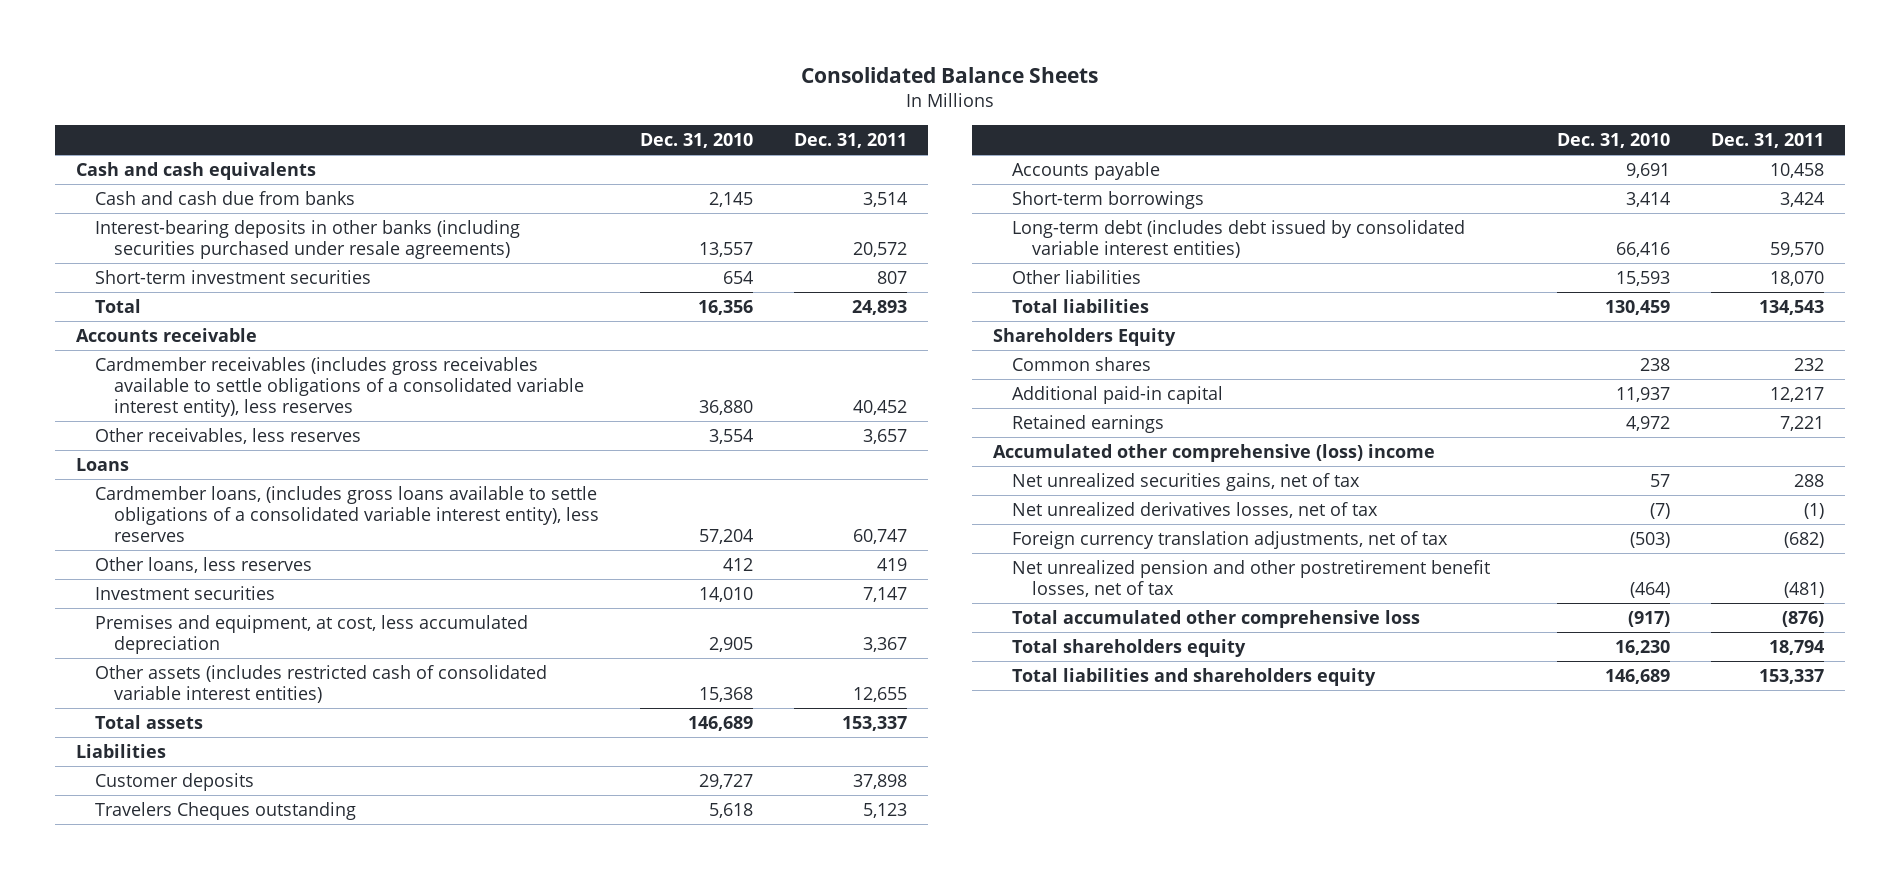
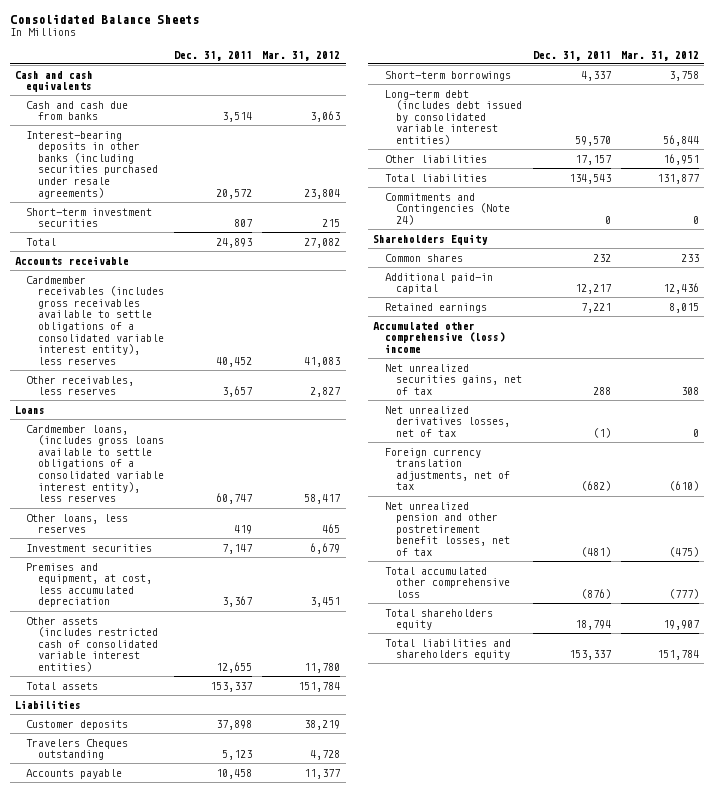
[640,133,754,149] Dec. 31, 2010 -> none
none -> [262,50,341,61] Mar. 31, 2012
[1780,191,1825,207] 3,424 -> [580,70,611,81] 4,337
[1770,270,1825,286] 18,070 -> [574,154,611,165] 17,157
none -> [384,192,511,225] Commitments and Contingencies (Note 24)

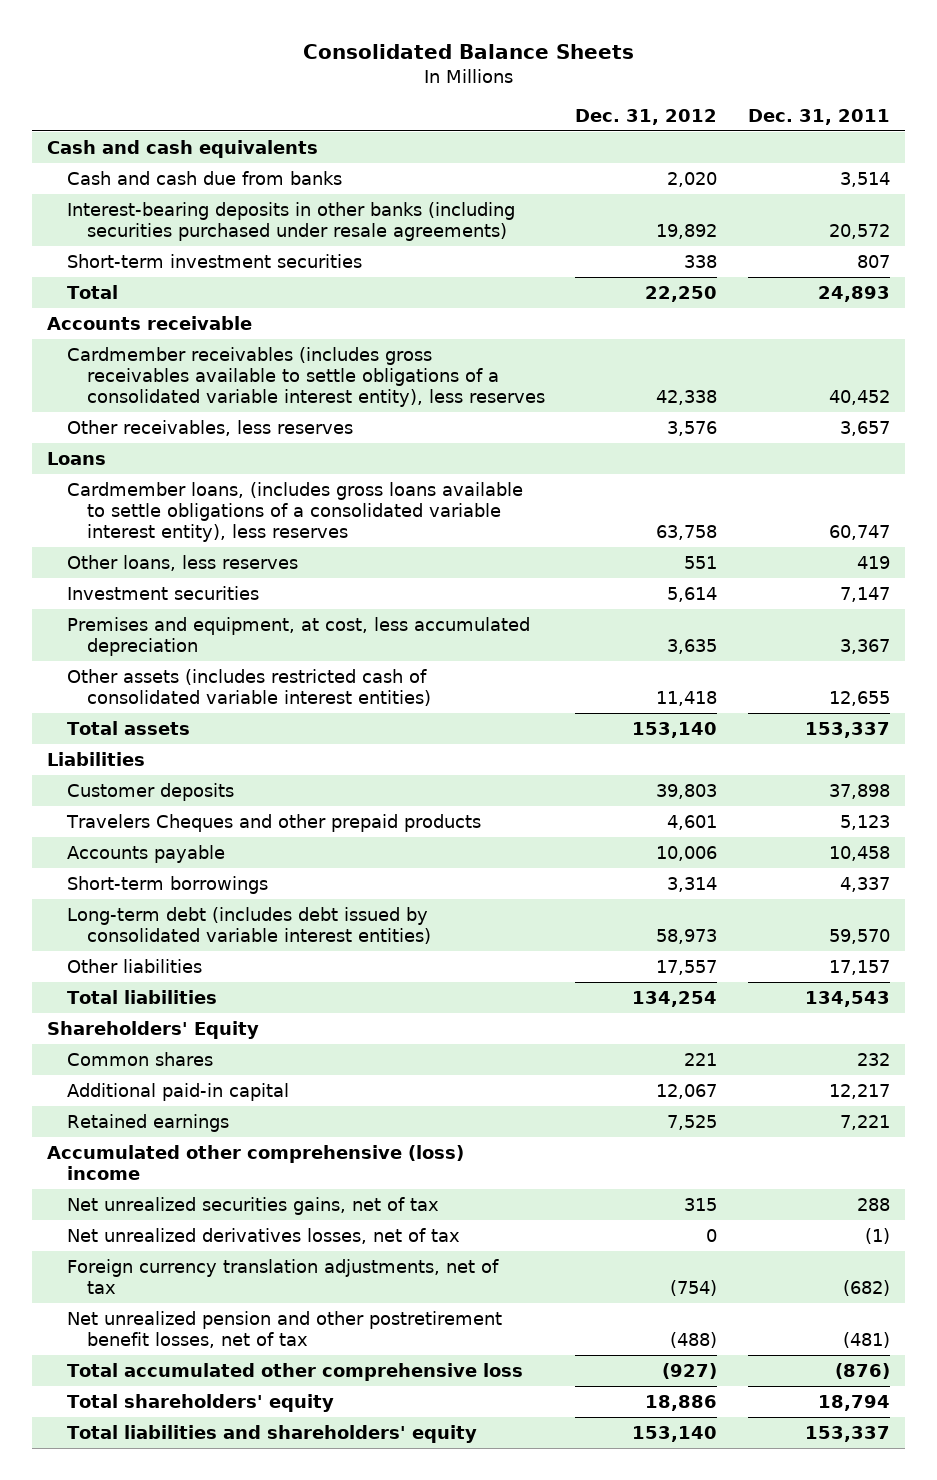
[262,50,341,61] Mar. 31, 2012 -> none
none -> [575,108,718,125] Dec. 31, 2012
[26,738,129,761] Travelers Cheques outstanding -> [66,813,482,832] Travelers Cheques and other prepaid products
[384,192,511,225] Commitments and Contingencies (Note 24) -> none
[373,233,489,245] Shareholders Equity -> [47,1020,260,1039] Shareholders' Equity
[384,608,493,631] Total shareholders equity -> [67,1393,335,1412] Total shareholders' equity
[384,638,511,661] Total liabilities and shareholders equity -> [67,1424,478,1443] Total liabilities and shareholders' equity

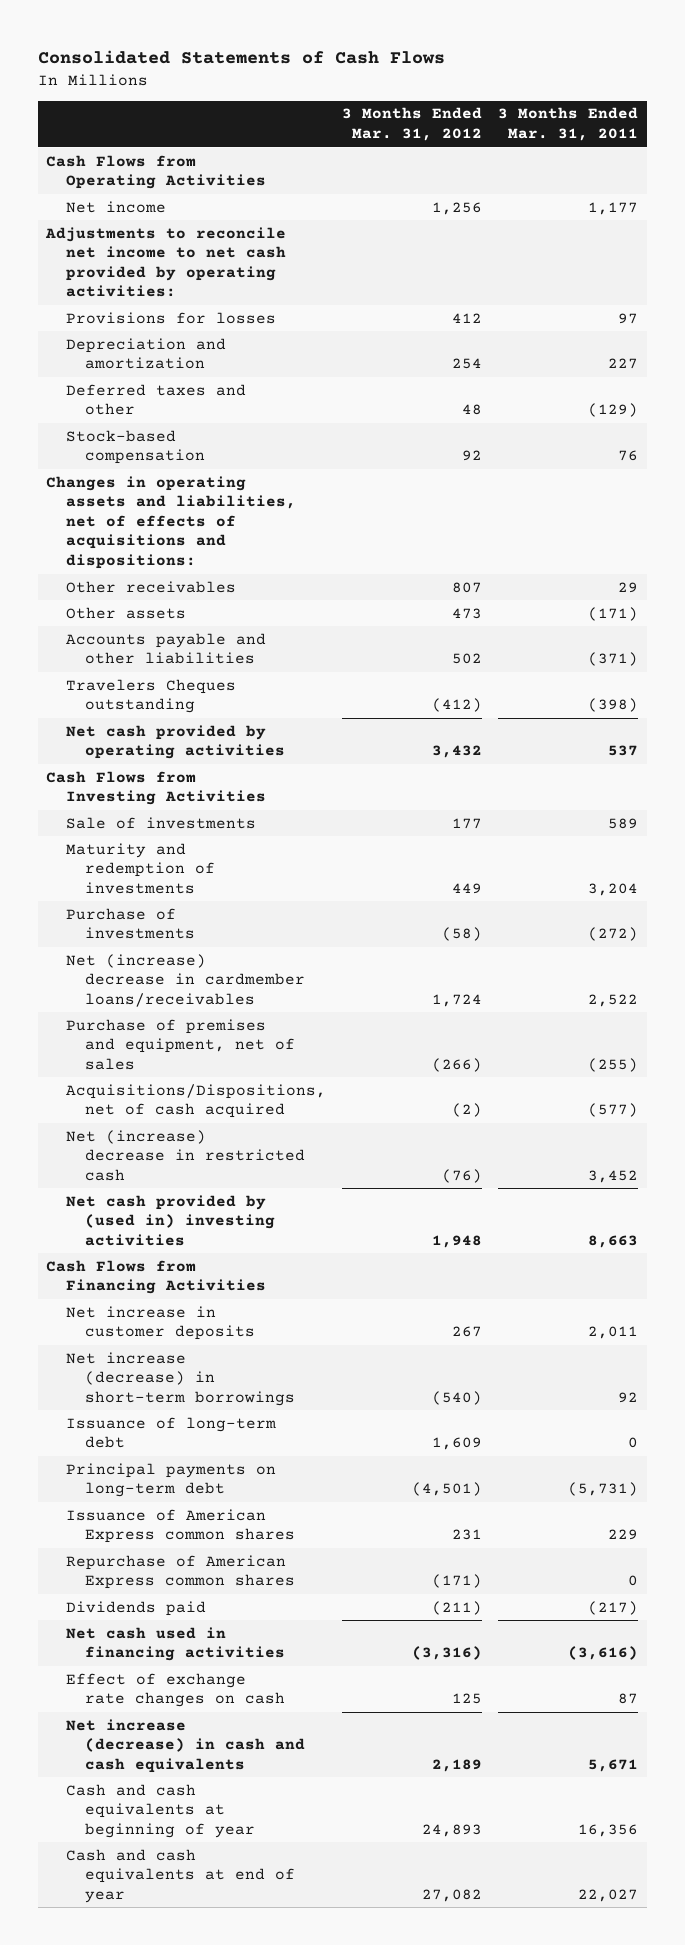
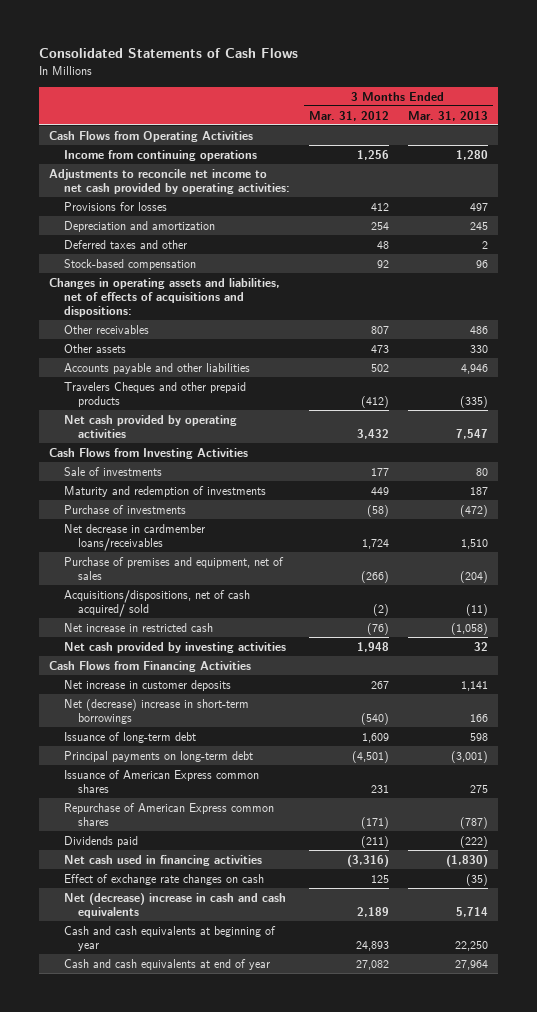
[498,107,639,142] 3 Months Ended Mar. 31, 2011 -> none
none -> [408,110,489,121] Mar. 31, 2013
[65,200,166,213] Net income -> [63,149,257,161] Income from continuing operations
[65,678,236,714] Travelers Cheques outstanding -> [63,381,246,407] Travelers Cheques and other prepaid products
[65,953,305,1007] Net (increase) decrease in cardmember loans/receivables -> [63,523,205,551] Net decrease in cardmember loans/receivables
[65,1083,326,1119] Acquisitions/Dispositions, net of cash acquired -> [63,589,250,617] Acquisitions/dispositions, net of cash acquired/ sold
[65,1129,305,1181] Net (increase) decrease in restricted cash -> [63,622,213,632] Net increase in restricted cash
[65,1194,275,1246] Net cash provided by (used in) investing activities -> [63,641,286,653] Net cash provided by investing activities
[65,1351,295,1406] Net increase (decrease) in short-term borrowings -> [63,698,249,724] Net (decrease) increase in short-term borrowings
[65,1718,305,1773] Net increase (decrease) in cash and cash equivalents -> [63,892,286,918] Net (decrease) increase in cash and cash equivalents

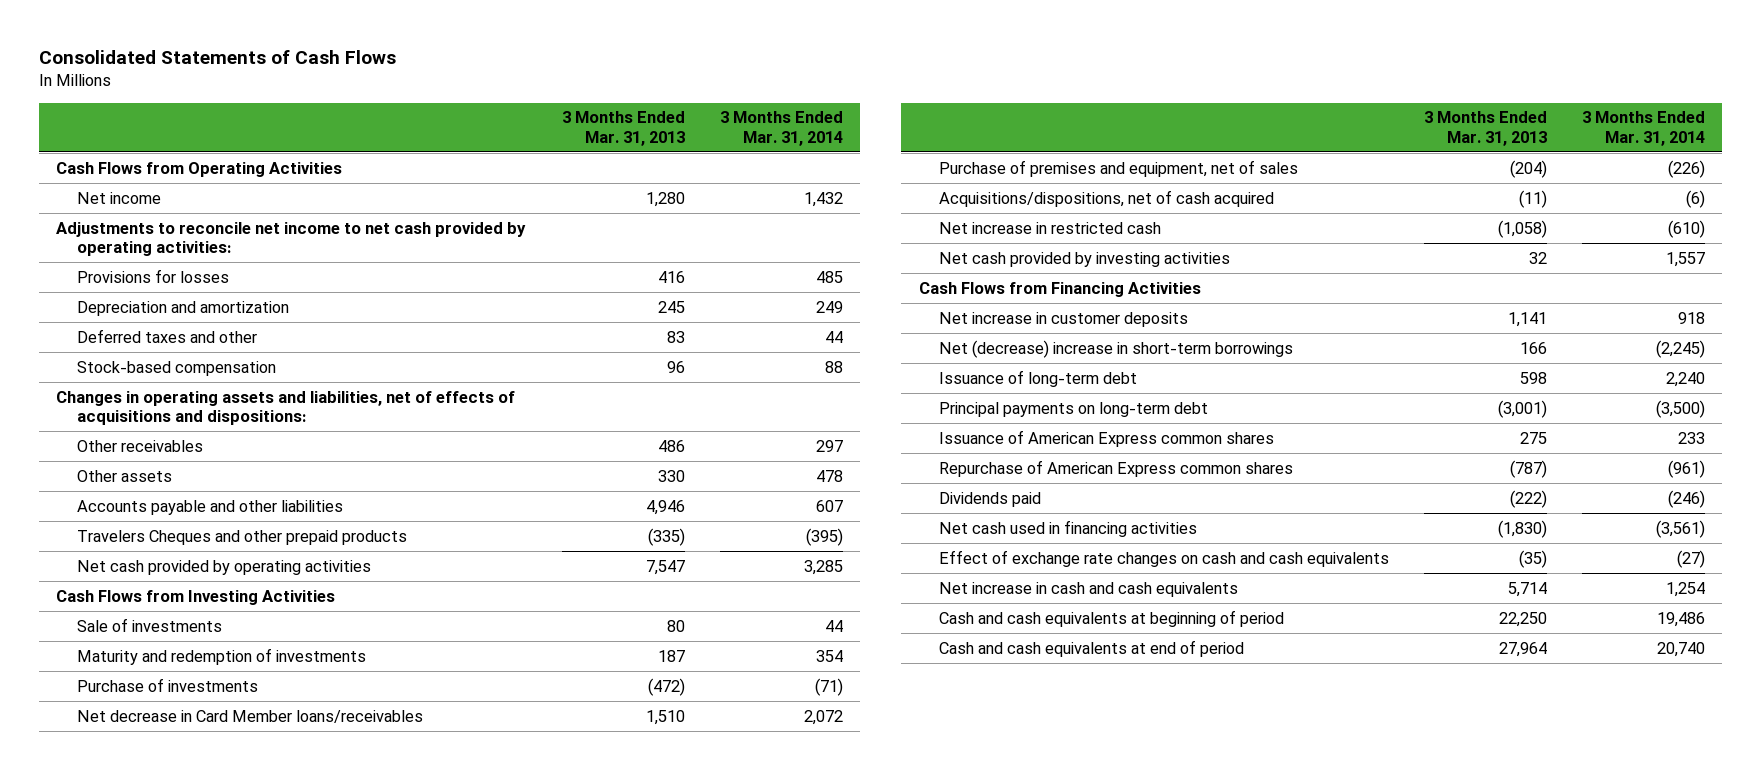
[308,110,389,121] Mar. 31, 2012 -> none
none -> [719,111,843,146] 3 Months Ended Mar. 31, 2014
[63,149,257,161] Income from continuing operations -> [77,191,162,204] Net income
[470,202,489,211] 497 -> [657,270,685,283] 416
[482,240,489,249] 2 -> [666,330,685,343] 83
[63,523,205,551] Net decrease in cardmember loans/receivables -> [77,709,424,723] Net decrease in Card Member loans/receivables
[63,589,250,617] Acquisitions/dispositions, net of cash acquired/ sold -> [939,189,1275,207] Acquisitions/dispositions, net of cash acquired
[63,873,264,885] Effect of exchange rate changes on cash -> [939,549,1390,567] Effect of exchange rate changes on cash and cash equivalents
[63,892,286,918] Net (decrease) increase in cash and cash equivalents -> [939,581,1239,597] Net increase in cash and cash equivalents
[63,925,276,951] Cash and cash equivalents at beginning of year -> [939,609,1285,627] Cash and cash equivalents at beginning of period
[63,958,270,970] Cash and cash equivalents at end of year -> [939,639,1245,657] Cash and cash equivalents at end of period

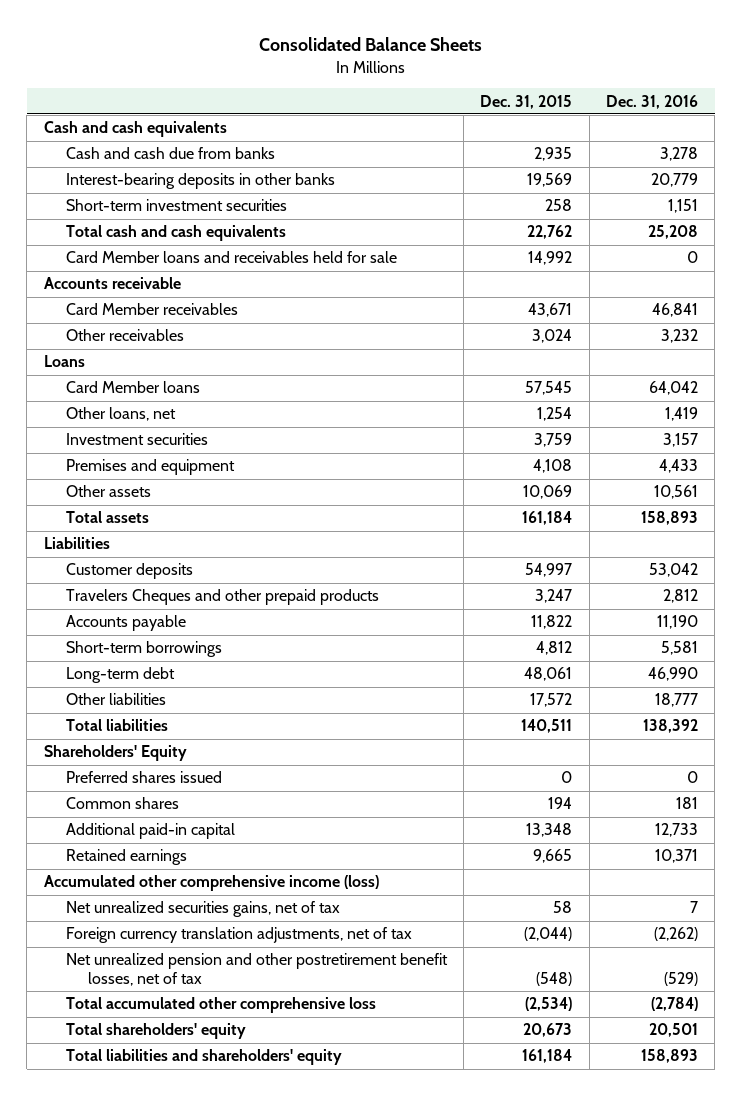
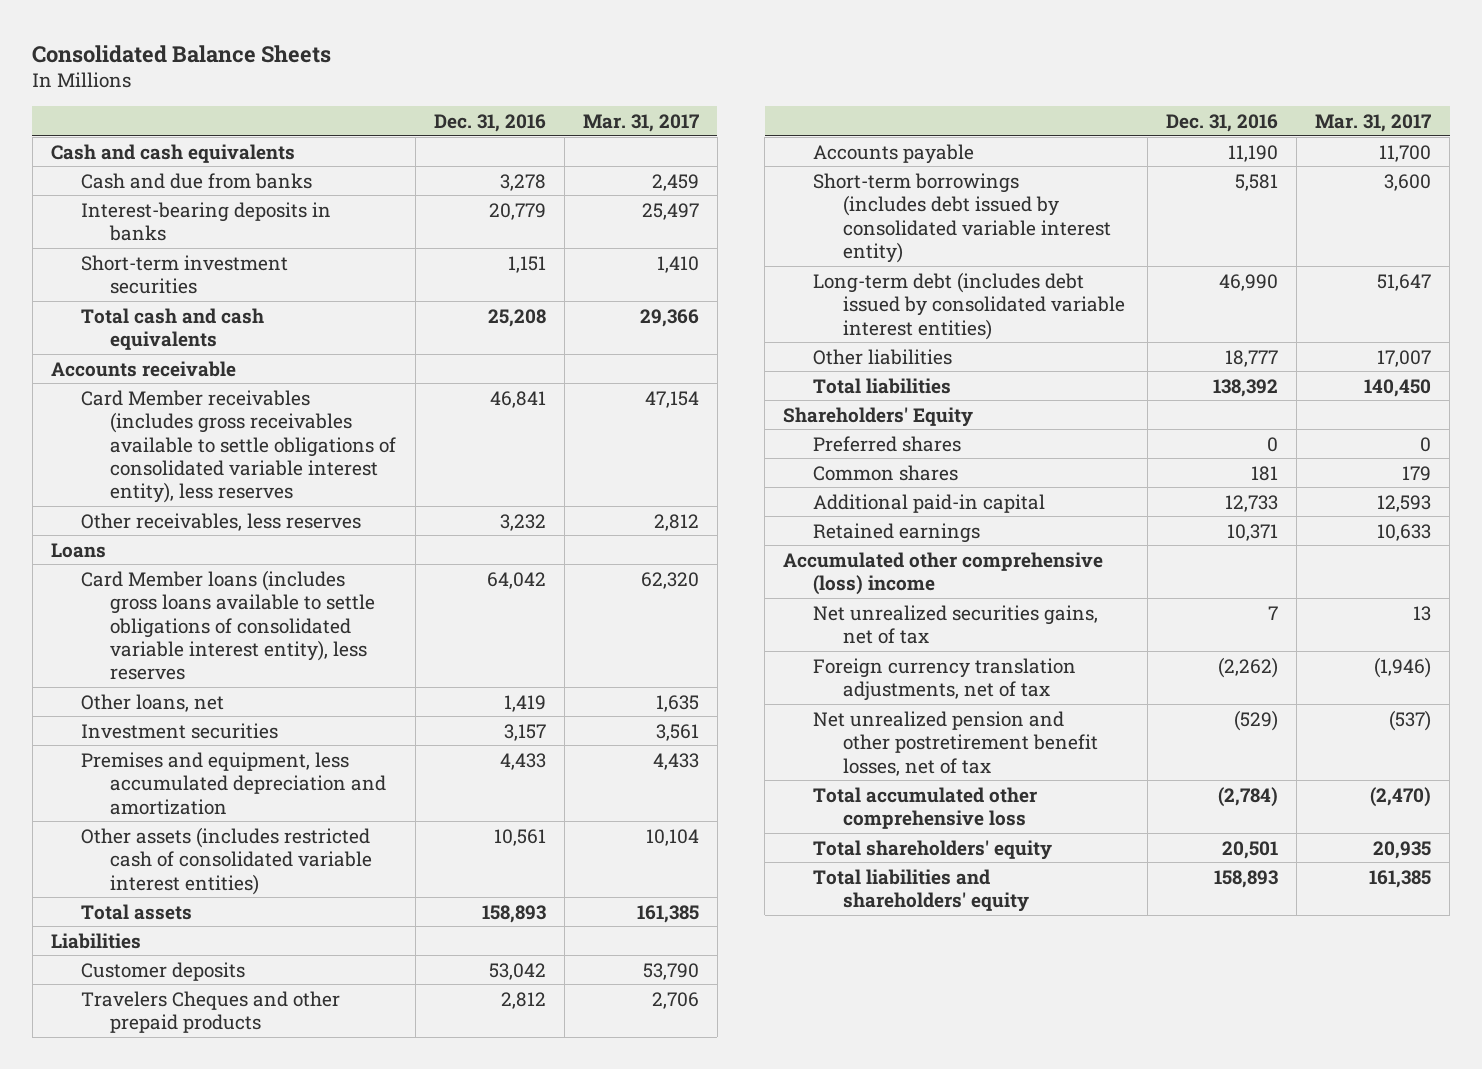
[480,94,573,109] Dec. 31, 2015 -> none
none -> [582,113,699,132] Mar. 31, 2017
[65,147,275,160] Cash and cash due from banks -> [80,172,312,189] Cash and due from banks
[65,173,335,190] Interest-bearing deposits in other banks -> [80,201,331,242] Interest-bearing deposits in banks
[65,251,397,264] Card Member loans and receivables held for sale -> none
[65,303,238,316] Card Member receivables -> [80,389,397,504] Card Member receivables (includes gross receivables available to settle obligations of consolidated variable interest entity), less reserves
[65,329,184,342] Other receivables -> [80,512,361,531] Other receivables, less reserves
[65,381,200,394] Card Member loans -> [80,569,376,681] Card Member loans (includes gross loans available to settle obligations of consolidated variable interest entity), less reserves
[65,459,235,476] Premises and equipment -> [80,751,387,815] Premises and equipment, less accumulated depreciation and amortization
[65,485,151,498] Other assets -> [80,826,373,895] Other assets (includes restricted cash of consolidated variable interest entities)
[65,641,222,658] Short-term borrowings -> [813,172,1112,263] Short-term borrowings (includes debt issued by consolidated variable interest entity)
[65,667,175,684] Long-term debt -> [813,271,1126,340] Long-term debt (includes debt issued by consolidated variable interest entities)
[65,771,222,784] Preferred shares issued -> [813,435,962,452] Preferred shares
[43,875,379,892] Accumulated other comprehensive income (loss) -> [783,551,1104,596] Accumulated other comprehensive (loss) income

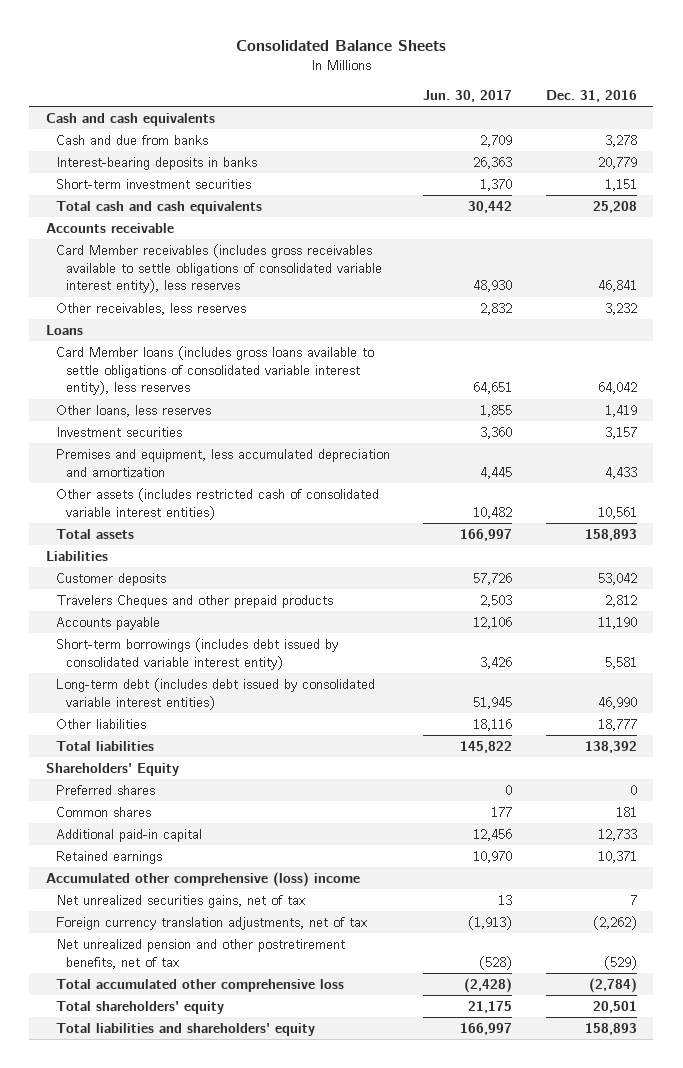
[582,113,699,132] Mar. 31, 2017 -> none
none -> [423,90,513,103] Jun. 30, 2017
[80,693,224,712] Other loans, net -> [56,405,212,418] Other loans, less reserves
[813,710,1099,776] Net unrealized pension and other postretirement benefit losses, net of tax -> [56,939,346,969] Net unrealized pension and other postretirement benefits, net of tax

